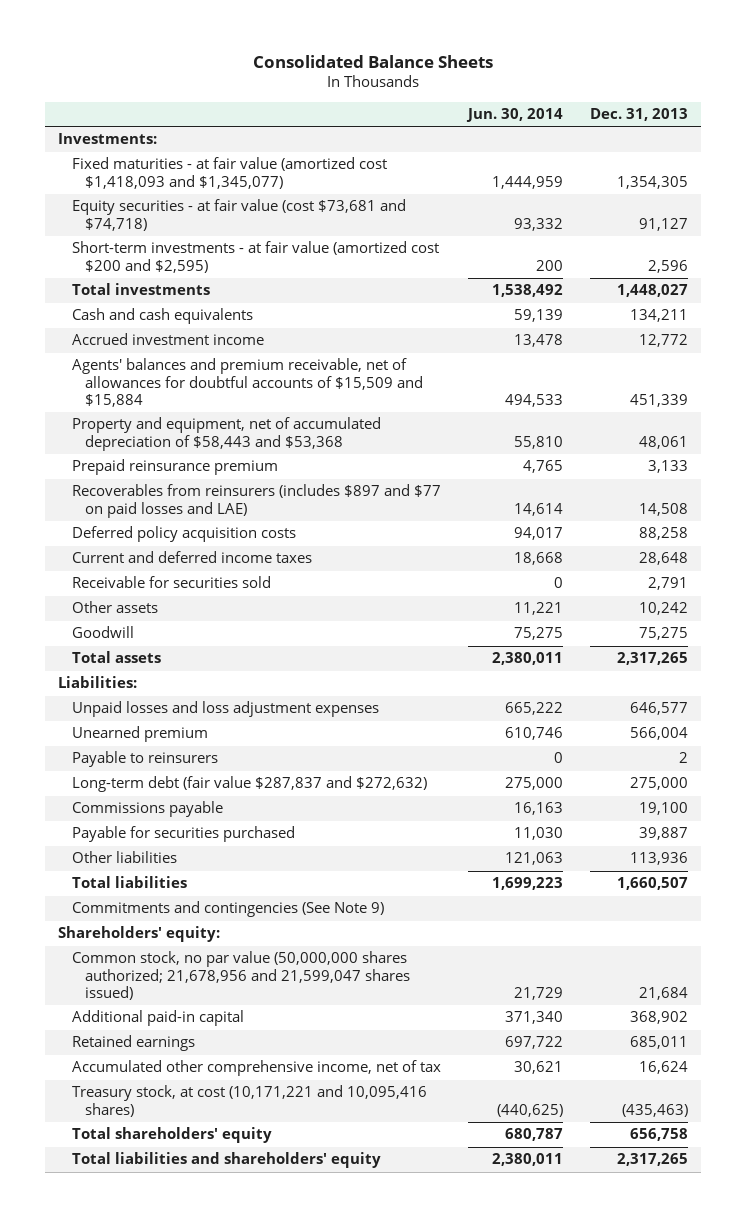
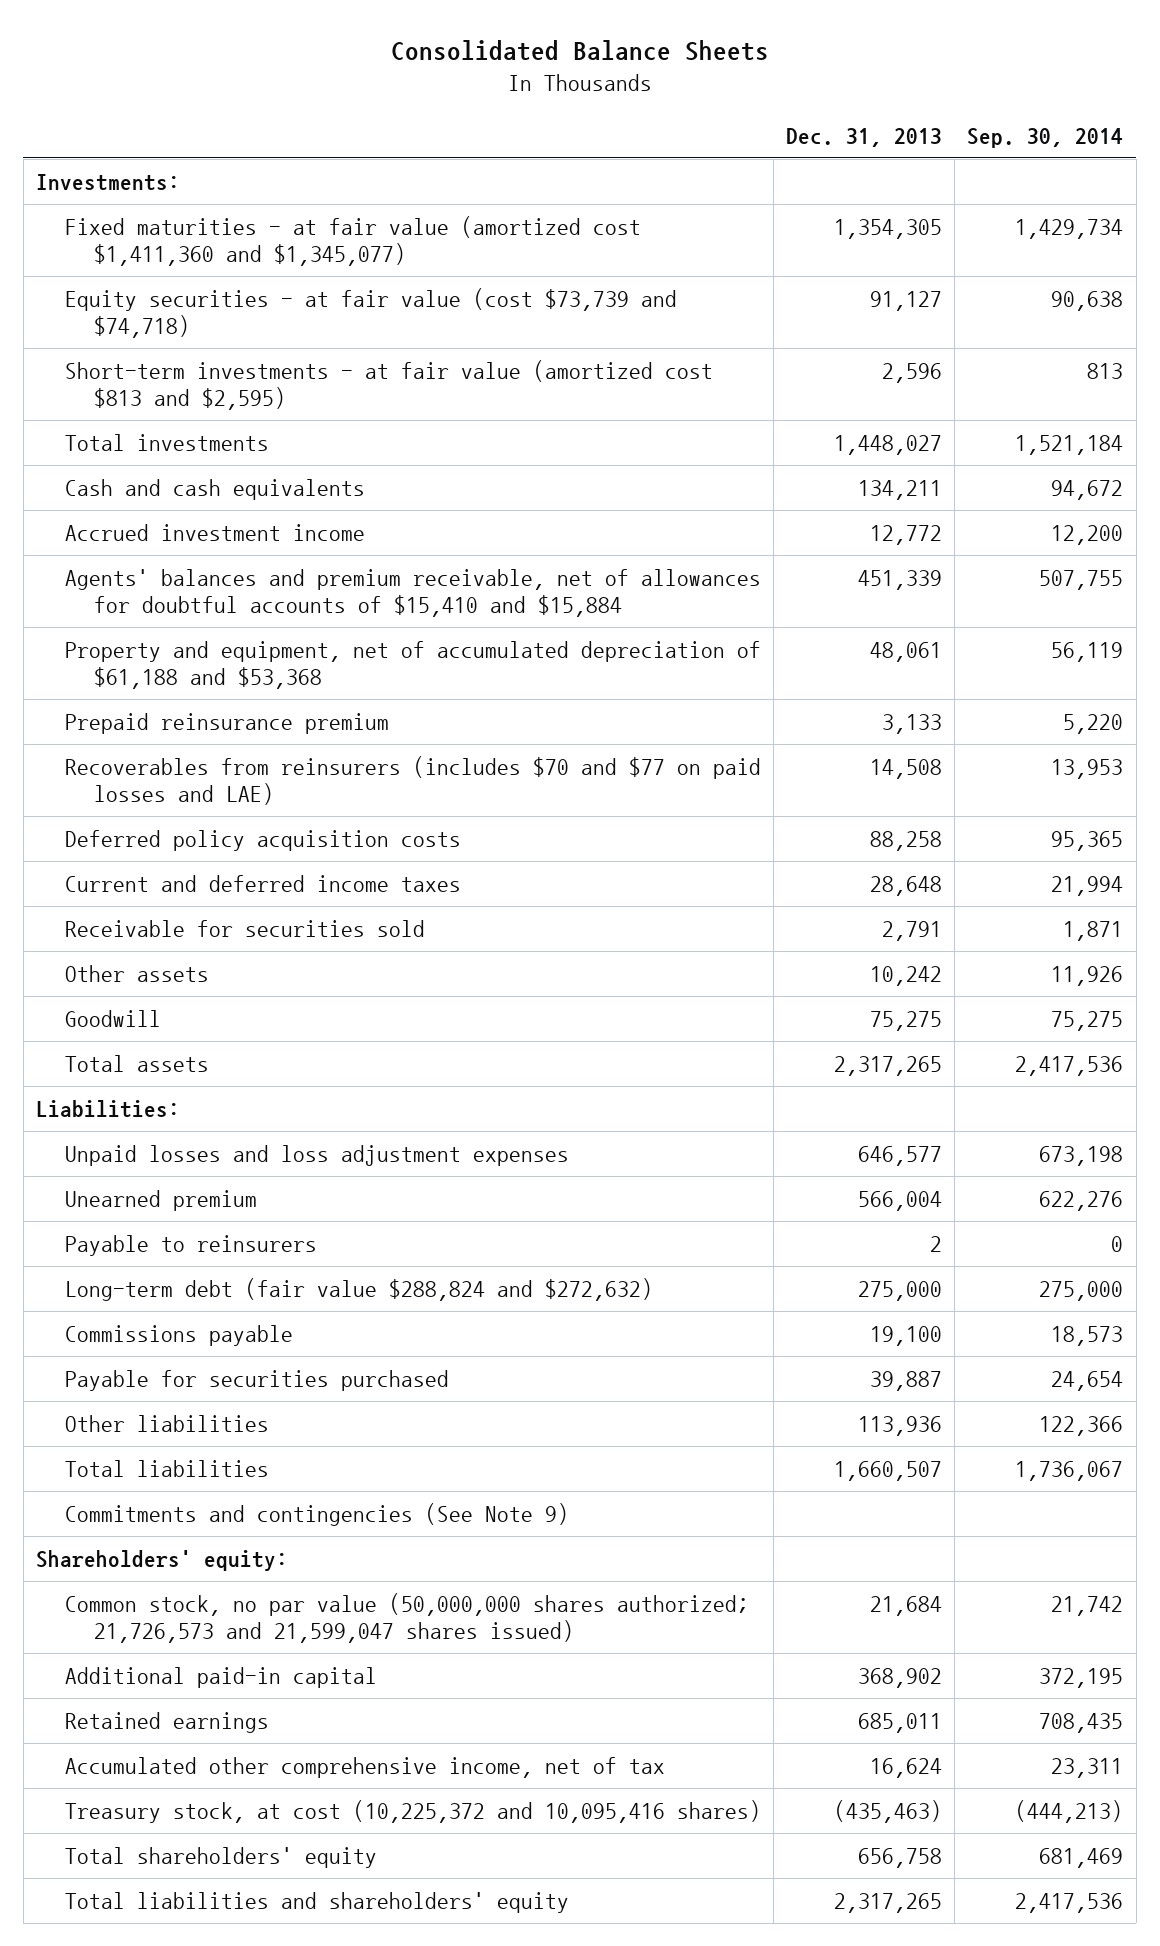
[465,108,563,123] Jun. 30, 2014 -> none
none -> [967,127,1124,148] Sep. 30, 2014
[71,157,387,189] Fixed maturities - at fair value (amortized cost $1,418,093 and $1,345,077) -> [64,215,641,267] Fixed maturities - at fair value (amortized cost $1,411,360 and $1,345,077)
[71,199,406,231] Equity securities - at fair value (cost $73,681 and $74,718) -> [64,287,677,339] Equity securities - at fair value (cost $73,739 and $74,718)
[71,241,439,273] Short-term investments - at fair value (amortized cost $200 and $2,595) -> [64,359,713,411] Short-term investments - at fair value (amortized cost $813 and $2,595)
[71,358,424,408] Agents' balances and premium receivable, net of allowances for doubtful accounts of $15,509 and $15,884 -> [64,568,761,618] Agents' balances and premium receivable, net of allowances for doubtful accounts of $15,410 and $15,884
[71,417,381,451] Property and equipment, net of accumulated depreciation of $58,443 and $53,368 -> [64,640,761,690] Property and equipment, net of accumulated depreciation of $61,188 and $53,368
[71,484,441,518] Recoverables from reinsurers (includes $897 and $77 on paid losses and LAE) -> [64,755,761,806] Recoverables from reinsurers (includes $70 and $77 on paid losses and LAE)
[71,776,427,793] Long-term debt (fair value $287,837 and $272,632) -> [64,1277,653,1301] Long-term debt (fair value $288,824 and $272,632)
[71,951,411,1001] Common stock, no par value (50,000,000 shares authorized; 21,678,956 and 21,599,047 shares issued) -> [64,1592,749,1644] Common stock, no par value (50,000,000 shares authorized; 21,726,573 and 21,599,047 shares issued)
[71,1085,427,1117] Treasury stock, at cost (10,171,221 and 10,095,416 shares) -> [64,1799,761,1823] Treasury stock, at cost (10,225,372 and 10,095,416 shares)

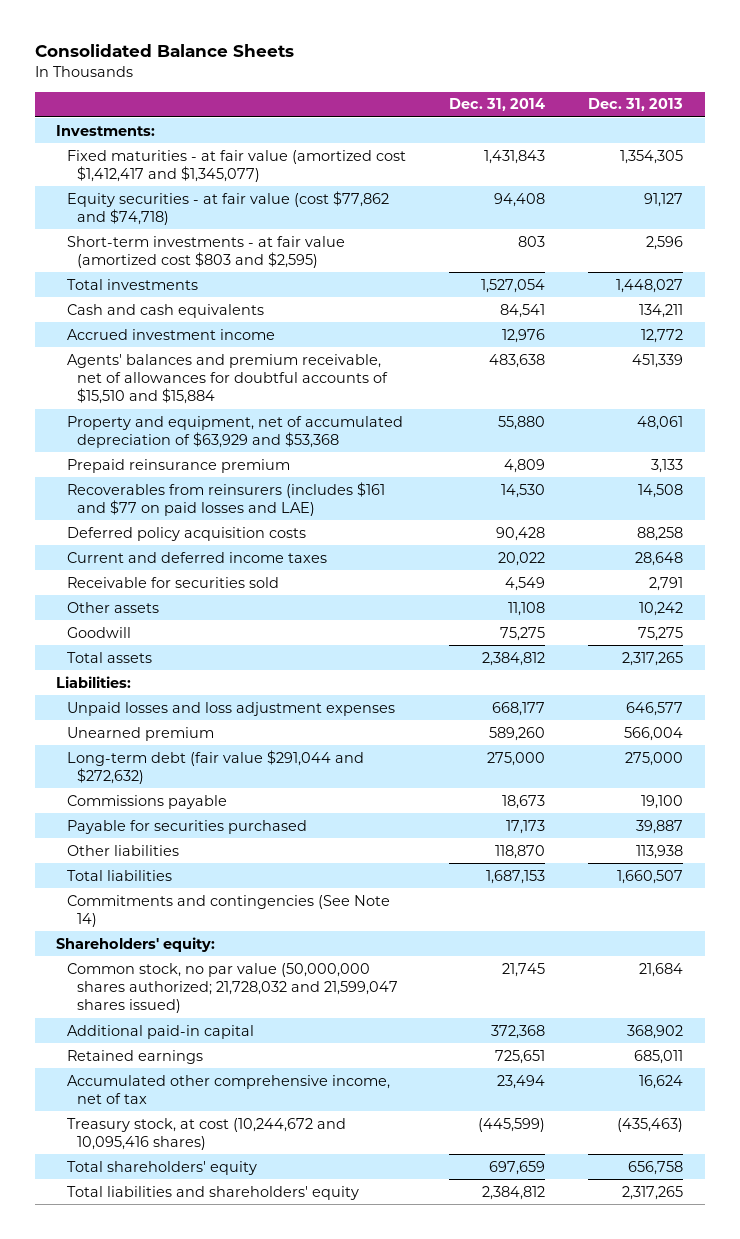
[967,127,1124,148] Sep. 30, 2014 -> none
none -> [449,98,546,112] Dec. 31, 2014
[64,215,641,267] Fixed maturities - at fair value (amortized cost $1,411,360 and $1,345,077) -> [66,149,406,183] Fixed maturities - at fair value (amortized cost $1,412,417 and $1,345,077)
[64,287,677,339] Equity securities - at fair value (cost $73,739 and $74,718) -> [66,190,389,226] Equity securities - at fair value (cost $77,862 and $74,718)
[64,359,713,411] Short-term investments - at fair value (amortized cost $813 and $2,595) -> [66,235,345,269] Short-term investments - at fair value (amortized cost $803 and $2,595)
[64,568,761,618] Agents' balances and premium receivable, net of allowances for doubtful accounts of $15,410 and $15,884 -> [66,353,388,405] Agents' balances and premium receivable, net of allowances for doubtful accounts of $15,510 and $15,884
[64,640,761,690] Property and equipment, net of accumulated depreciation of $61,188 and $53,368 -> [66,415,403,449] Property and equipment, net of accumulated depreciation of $63,929 and $53,368
[64,755,761,806] Recoverables from reinsurers (includes $70 and $77 on paid losses and LAE) -> [66,481,385,517] Recoverables from reinsurers (includes $161 and $77 on paid losses and LAE)
[64,1234,317,1256] Payable to reinsurers -> none
[64,1277,653,1301] Long-term debt (fair value $288,824 and $272,632) -> [66,749,364,785] Long-term debt (fair value $291,044 and $272,632)
[858,1415,943,1436] 113,936 -> [636,844,684,859] 113,938
[64,1502,569,1526] Commitments and contingencies (See Note 9) -> [66,894,390,928] Commitments and contingencies (See Note 14)
[64,1592,749,1644] Common stock, no par value (50,000,000 shares authorized; 21,726,573 and 21,599,047 shares issued) -> [66,962,398,1014] Common stock, no par value (50,000,000 shares authorized; 21,728,032 and 21,599,047 shares issued)
[64,1799,761,1823] Treasury stock, at cost (10,225,372 and 10,095,416 shares) -> [66,1117,346,1151] Treasury stock, at cost (10,244,672 and 10,095,416 shares)

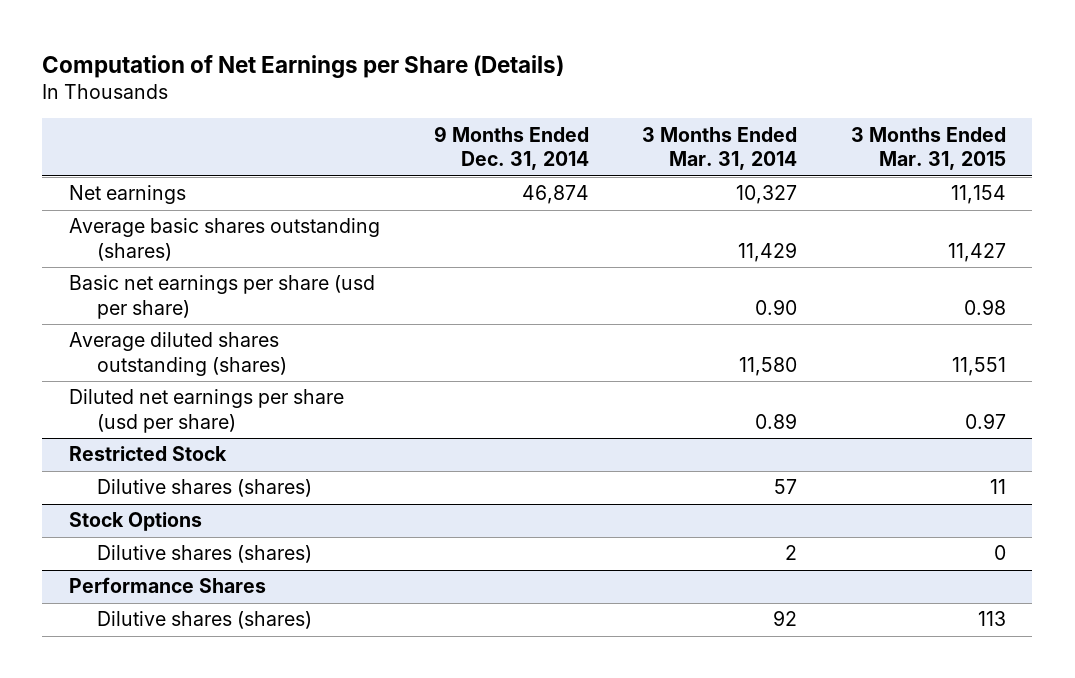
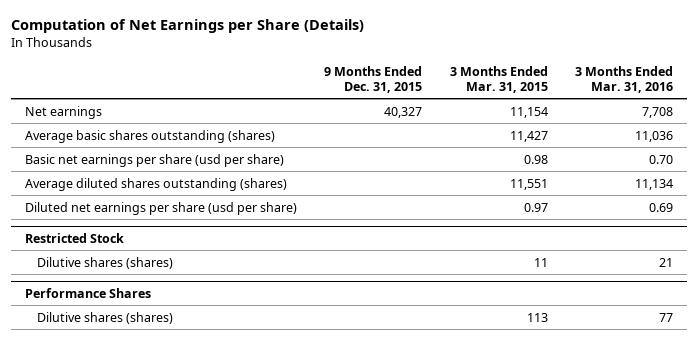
[433,125,589,171] 9 Months Ended Dec. 31, 2014 -> none
[642,126,798,171] 3 Months Ended Mar. 31, 2014 -> none
none -> [324,66,423,93] 9 Months Ended Dec. 31, 2015
none -> [575,66,674,93] 3 Months Ended Mar. 31, 2016
[69,512,203,532] Stock Options -> none
[96,545,312,564] Dilutive shares (shares) -> none

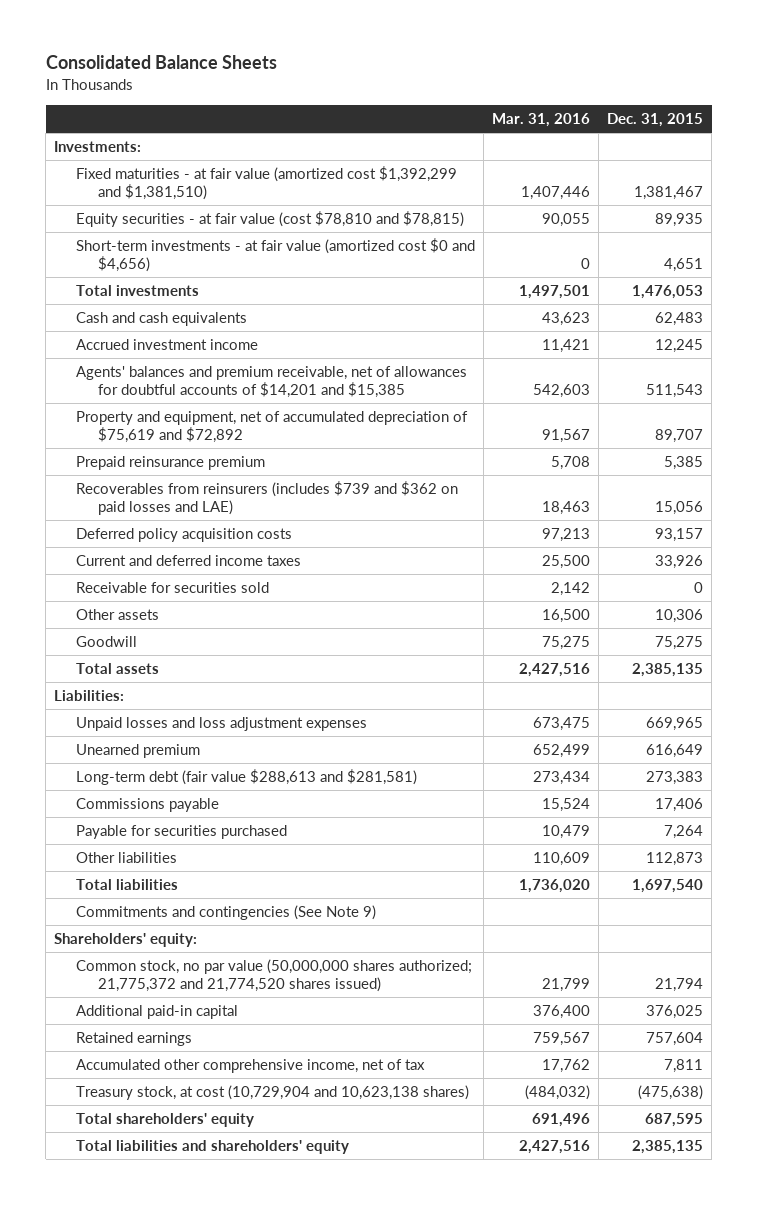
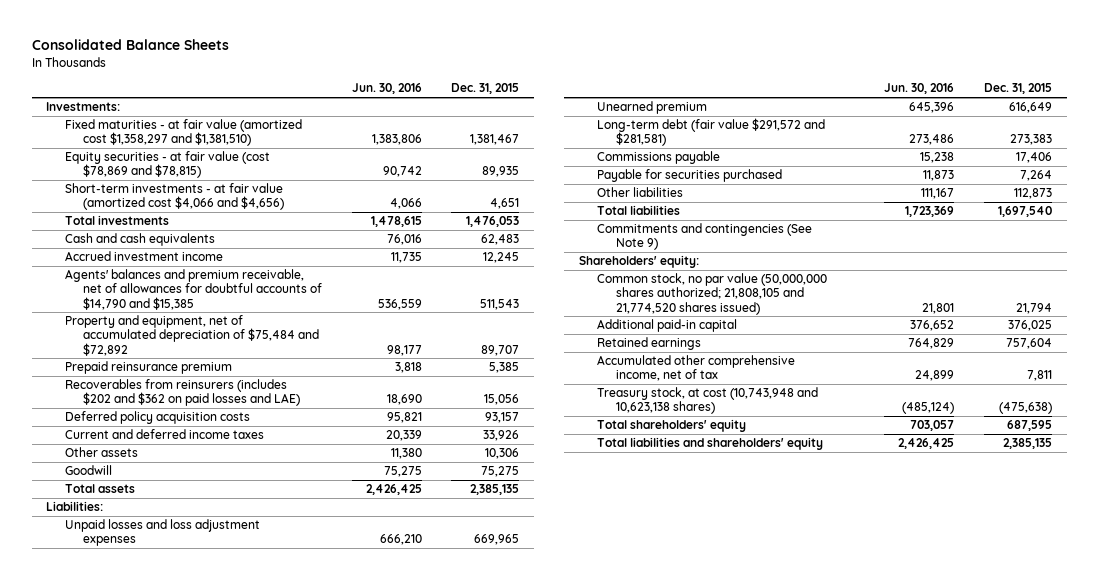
[492,113,591,128] Mar. 31, 2016 -> none
none -> [351,83,422,95] Jun. 30, 2016
[76,165,458,200] Fixed maturities - at fair value (amortized cost $1,392,299 and $1,381,510) -> [64,119,302,147] Fixed maturities - at fair value (amortized cost $1,358,297 and $1,381,510)
[76,210,465,227] Equity securities - at fair value (cost $78,810 and $78,815) -> [64,151,270,179] Equity securities - at fair value (cost $78,869 and $78,815)
[76,237,476,272] Short-term investments - at fair value (amortized cost $0 and $4,656) -> [64,183,284,211] Short-term investments - at fair value (amortized cost $4,066 and $4,656)
[76,365,468,398] Agents' balances and premium receivable, net of allowances for doubtful accounts of $14,201 and $15,385 -> [64,269,322,310] Agents' balances and premium receivable, net of allowances for doubtful accounts of $14,790 and $15,385
[76,410,469,443] Property and equipment, net of accumulated depreciation of $75,619 and $72,892 -> [64,315,319,356] Property and equipment, net of accumulated depreciation of $75,484 and $72,892
[76,480,459,515] Recoverables from reinsurers (includes $739 and $362 on paid losses and LAE) -> [64,379,300,407] Recoverables from reinsurers (includes $202 and $362 on paid losses and LAE)
[76,581,270,593] Receivable for securities sold -> none
[76,768,418,785] Long-term debt (fair value $288,613 and $281,581) -> [597,118,826,147] Long-term debt (fair value $291,572 and $281,581)
[76,958,473,992] Common stock, no par value (50,000,000 shares authorized; 21,775,372 and 21,774,520 shares issued) -> [597,273,828,315] Common stock, no par value (50,000,000 shares authorized; 21,808,105 and 21,774,520 shares issued)
[76,1084,470,1100] Treasury stock, at cost (10,729,904 and 10,623,138 shares) -> [597,387,819,415] Treasury stock, at cost (10,743,948 and 10,623,138 shares)

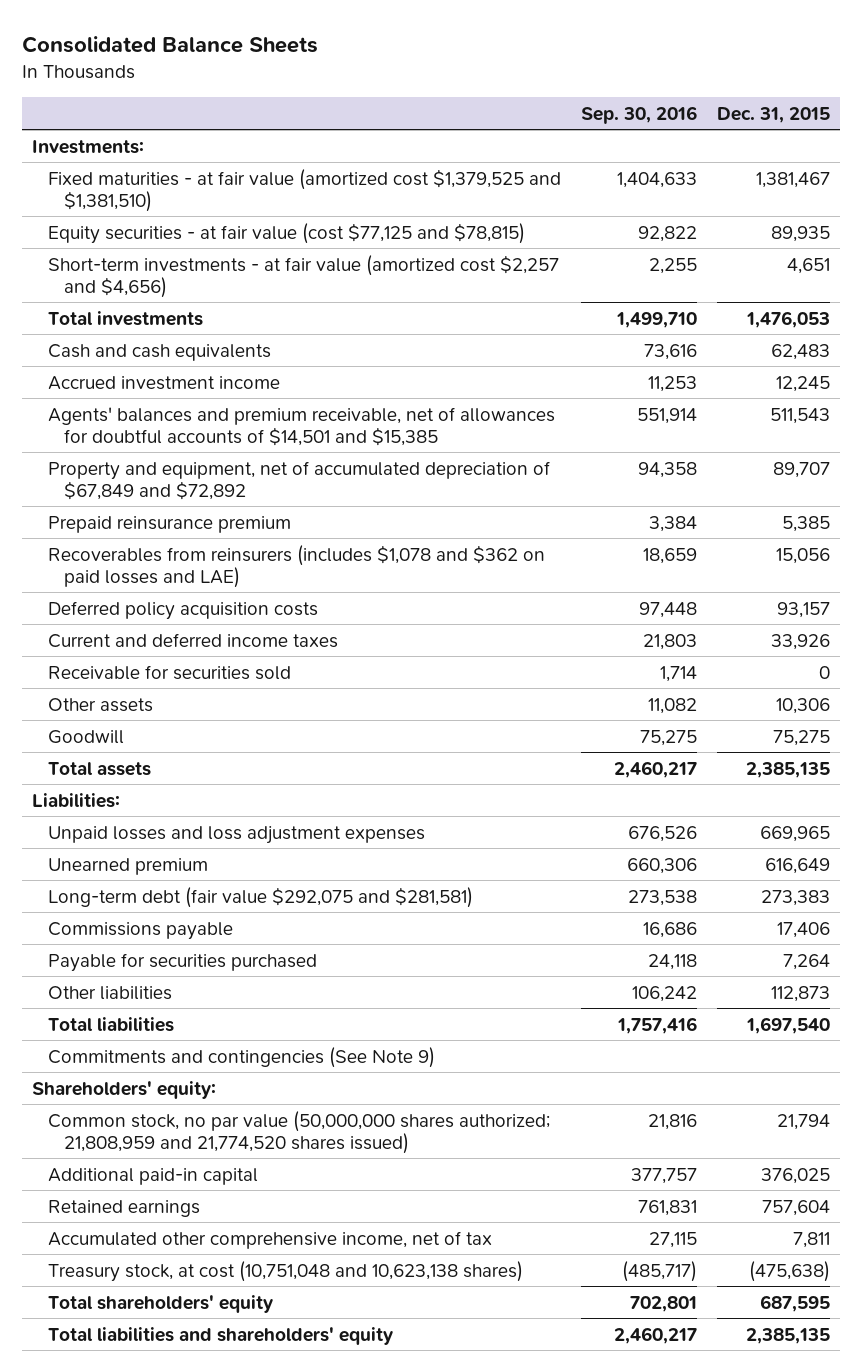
[351,83,422,95] Jun. 30, 2016 -> none
none -> [581,105,698,124] Sep. 30, 2016
[64,119,302,147] Fixed maturities - at fair value (amortized cost $1,358,297 and $1,381,510) -> [48,168,562,212] Fixed maturities - at fair value (amortized cost $1,379,525 and $1,381,510)
[64,151,270,179] Equity securities - at fair value (cost $78,869 and $78,815) -> [48,222,526,244] Equity securities - at fair value (cost $77,125 and $78,815)
[64,183,284,211] Short-term investments - at fair value (amortized cost $4,066 and $4,656) -> [48,254,560,298] Short-term investments - at fair value (amortized cost $2,257 and $4,656)
[64,269,322,310] Agents' balances and premium receivable, net of allowances for doubtful accounts of $14,790 and $15,385 -> [48,406,556,446] Agents' balances and premium receivable, net of allowances for doubtful accounts of $14,501 and $15,385
[64,315,319,356] Property and equipment, net of accumulated depreciation of $75,484 and $72,892 -> [48,460,551,500] Property and equipment, net of accumulated depreciation of $67,849 and $72,892
[64,379,300,407] Recoverables from reinsurers (includes $202 and $362 on paid losses and LAE) -> [48,544,546,588] Recoverables from reinsurers (includes $1,078 and $362 on paid losses and LAE)
none -> [48,664,292,680] Receivable for securities sold
[597,118,826,147] Long-term debt (fair value $291,572 and $281,581) -> [48,886,474,908] Long-term debt (fair value $292,075 and $281,581)
[597,273,828,315] Common stock, no par value (50,000,000 shares authorized; 21,808,105 and 21,774,520 shares issued) -> [48,1110,551,1154] Common stock, no par value (50,000,000 shares authorized; 21,808,959 and 21,774,520 shares issued)
[597,387,819,415] Treasury stock, at cost (10,743,948 and 10,623,138 shares) -> [48,1260,524,1282] Treasury stock, at cost (10,751,048 and 10,623,138 shares)

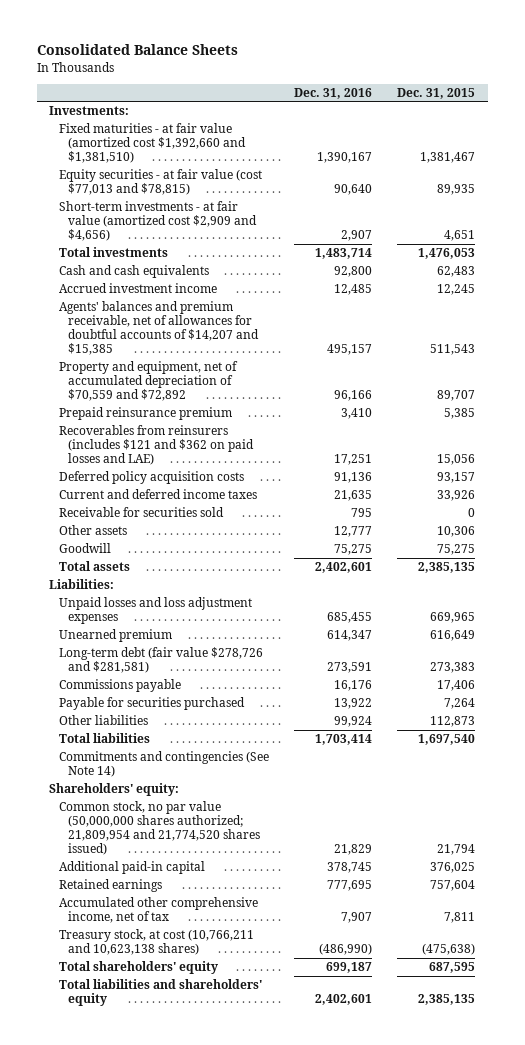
[581,105,698,124] Sep. 30, 2016 -> none
none -> [293,87,372,99] Dec. 31, 2016
[48,168,562,212] Fixed maturities - at fair value (amortized cost $1,379,525 and $1,381,510) -> [58,123,246,164] Fixed maturities - at fair value (amortized cost $1,392,660 and $1,381,510)
[48,222,526,244] Equity securities - at fair value (cost $77,125 and $78,815) -> [58,169,262,196] Equity securities - at fair value (cost $77,013 and $78,815)
[48,254,560,298] Short-term investments - at fair value (amortized cost $2,257 and $4,656) -> [58,201,257,242] Short-term investments - at fair value (amortized cost $2,909 and $4,656)
[48,406,556,446] Agents' balances and premium receivable, net of allowances for doubtful accounts of $14,501 and $15,385 -> [58,301,259,356] Agents' balances and premium receivable, net of allowances for doubtful accounts of $14,207 and $15,385
[48,460,551,500] Property and equipment, net of accumulated depreciation of $67,849 and $72,892 -> [58,361,238,402] Property and equipment, net of accumulated depreciation of $70,559 and $72,892
[48,544,546,588] Recoverables from reinsurers (includes $1,078 and $362 on paid losses and LAE) -> [58,425,254,466] Recoverables from reinsurers (includes $121 and $362 on paid losses and LAE)
[48,886,474,908] Long-term debt (fair value $292,075 and $281,581) -> [58,647,263,674] Long-term debt (fair value $278,726 and $281,581)
[48,1046,436,1068] Commitments and contingencies (See Note 9) -> [58,751,269,778] Commitments and contingencies (See Note 14)
[48,1110,551,1154] Common stock, no par value (50,000,000 shares authorized; 21,808,959 and 21,774,520 shares issued) -> [58,801,260,856] Common stock, no par value (50,000,000 shares authorized; 21,809,954 and 21,774,520 shares issued)
[48,1260,524,1282] Treasury stock, at cost (10,751,048 and 10,623,138 shares) -> [58,929,254,956] Treasury stock, at cost (10,766,211 and 10,623,138 shares)

